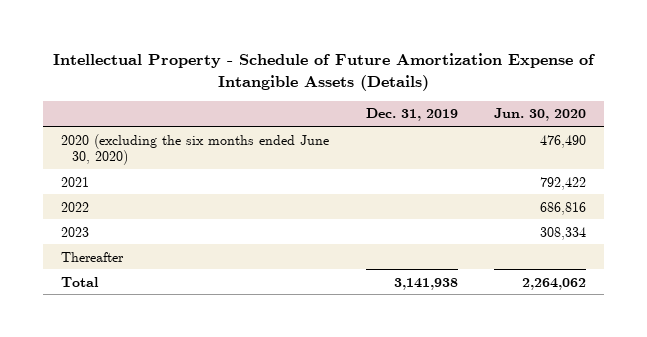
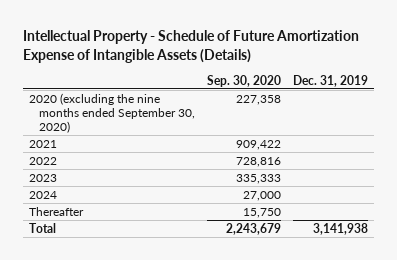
[493,108,586,122] Jun. 30, 2020 -> none
none -> [206,74,281,87] Sep. 30, 2020
[61,133,330,166] 2020 (excluding the six months ended June 30, 2020) -> [29,92,195,133] 2020 (excluding the nine months ended September 30, 2020)
none -> [29,190,58,199] 2024

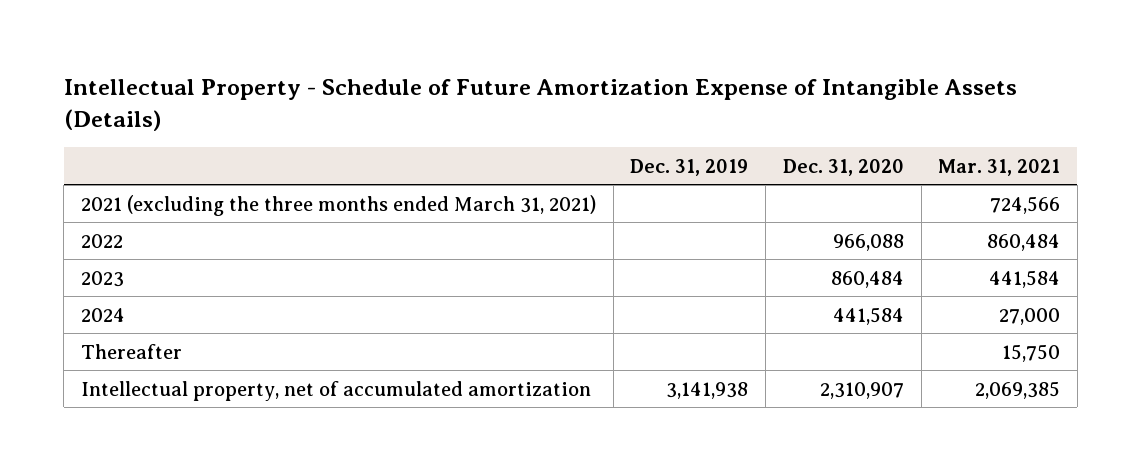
[206,74,281,87] Sep. 30, 2020 -> none
none -> [782,158,904,176] Dec. 31, 2020
none -> [938,158,1061,176] Mar. 31, 2021
[29,139,58,148] 2021 -> none
[29,92,195,133] 2020 (excluding the nine months ended September 30, 2020) -> [81,194,597,216] 2021 (excluding the three months ended March 31, 2021)
[29,222,57,233] Total -> [81,380,592,401] Intellectual property, net of accumulated amortization

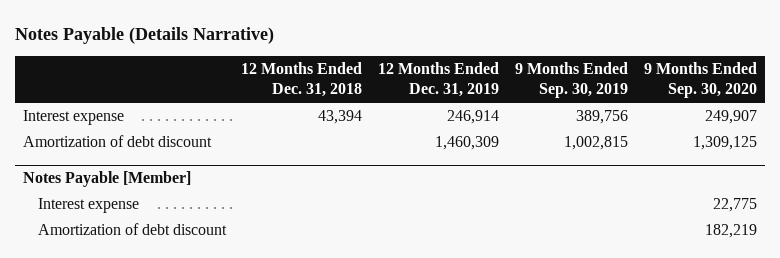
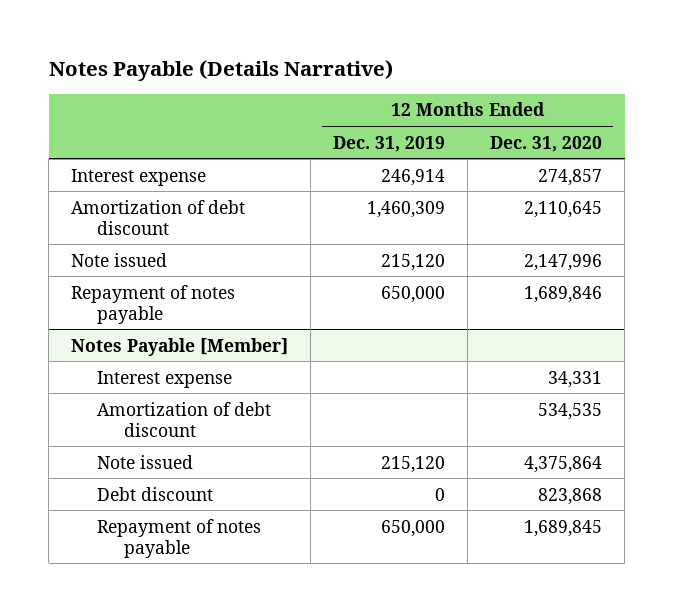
[241,61,363,98] 12 Months Ended Dec. 31, 2018 -> none
[514,61,628,99] 9 Months Ended Sep. 30, 2019 -> none
[643,61,757,99] 9 Months Ended Sep. 30, 2020 -> none
none -> [490,135,603,152] Dec. 31, 2020
none -> [71,252,168,267] Note issued
none -> [71,284,236,324] Repayment of notes payable
none -> [97,454,194,469] Note issued
none -> [97,486,214,501] Debt discount
none -> [97,518,262,558] Repayment of notes payable

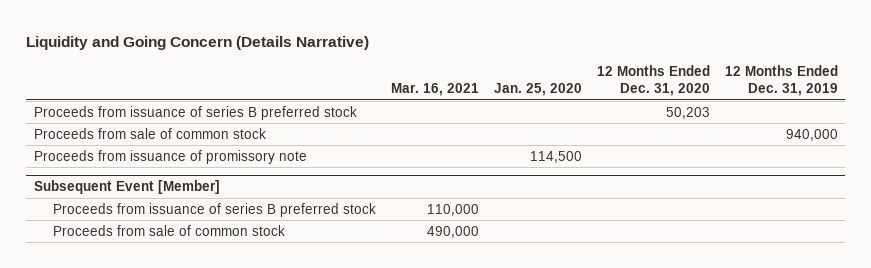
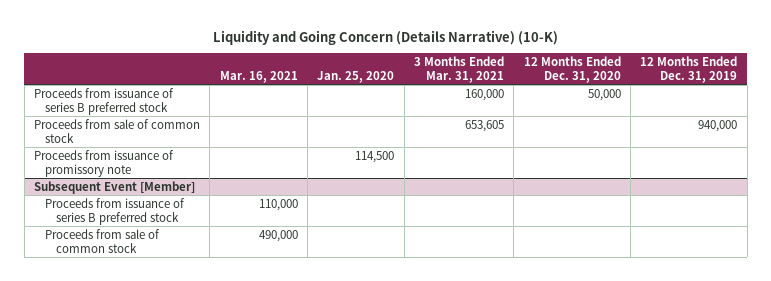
[26,35,370,50] Liquidity and Going Concern (Details Narrative) -> [212,29,558,45] Liquidity and Going Concern (Details Narrative) (10-K)
none -> [414,55,505,83] 3 Months Ended Mar. 31, 2021
[665,106,710,119] 50,203 -> [587,88,621,101] 50,000

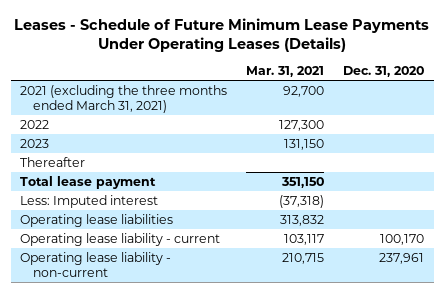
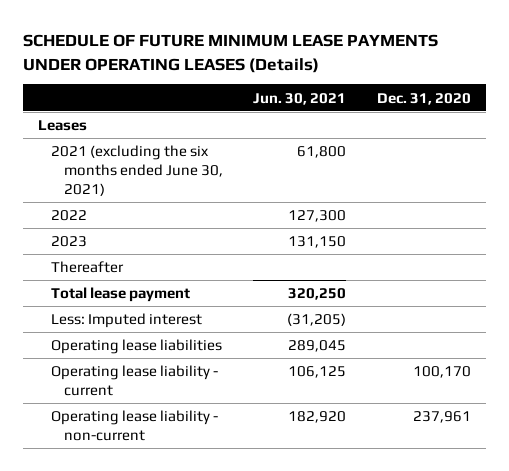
[14,17,430,53] Leases - Schedule of Future Minimum Lease Payments Under Operating Leases (Details) -> [23,34,439,73] SCHEDULE OF FUTURE MINIMUM LEASE PAYMENTS UNDER OPERATING LEASES (Details)
[246,66,325,78] Mar. 31, 2021 -> none
none -> [253,92,347,105] Jun. 30, 2021
none -> [38,120,88,132] Leases
[20,84,228,113] 2021 (excluding the three months ended March 31, 2021) -> [51,145,223,196] 2021 (excluding the six months ended June 30, 2021)

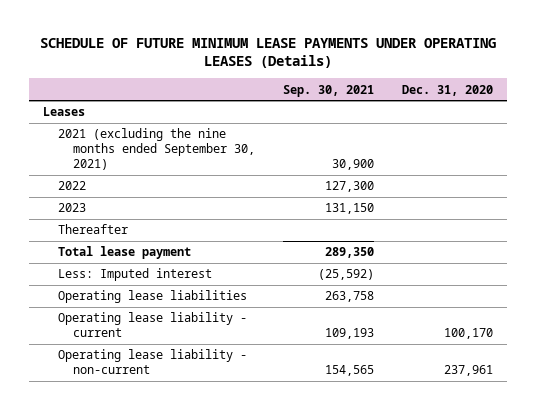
[253,92,347,105] Jun. 30, 2021 -> none
none -> [283,84,375,97] Sep. 30, 2021
[51,145,223,196] 2021 (excluding the six months ended June 30, 2021) -> [58,128,256,171] 2021 (excluding the nine months ended September 30, 2021)

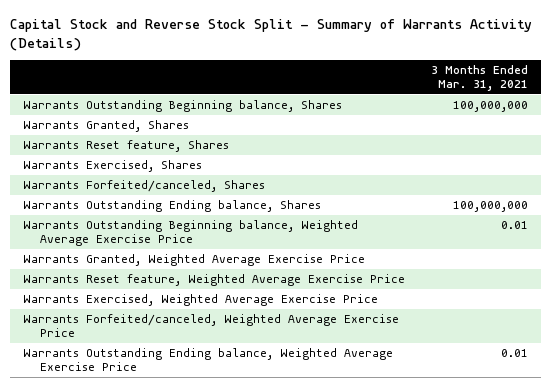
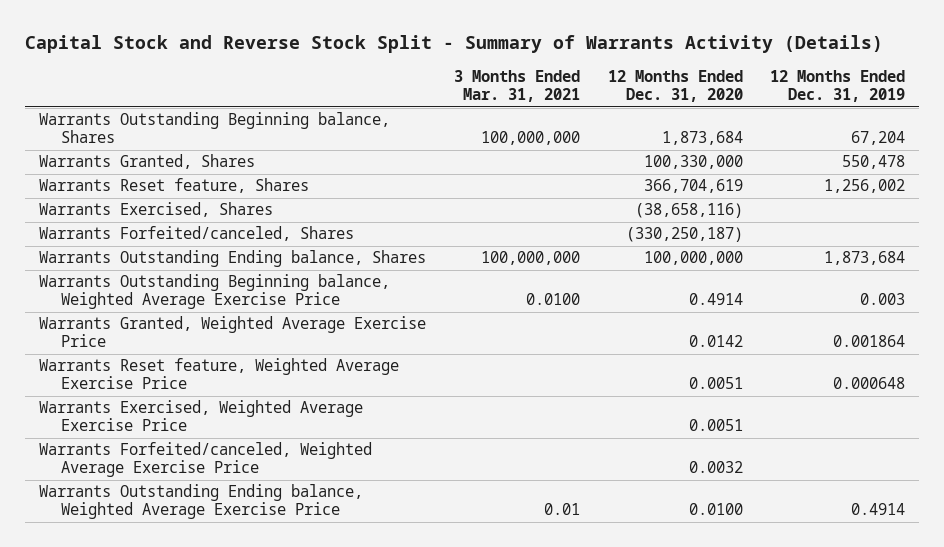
none -> [607,70,743,103] 12 Months Ended Dec. 31, 2020
none -> [770,70,906,103] 12 Months Ended Dec. 31, 2019
[501,220,529,229] 0.01 -> [525,293,580,306] 0.0100

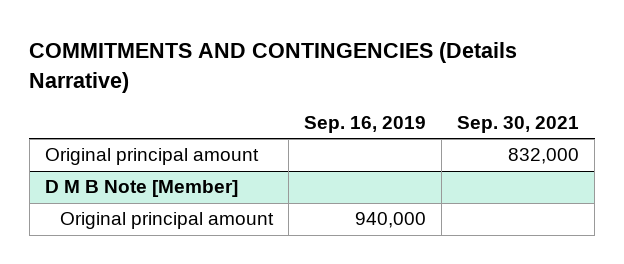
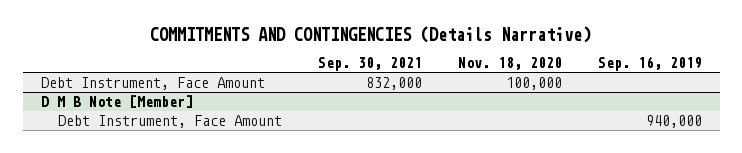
none -> [457,57,562,71] Nov. 18, 2020
[44,148,259,166] Original principal amount -> [40,76,265,90] Debt Instrument, Face Amount
[59,212,274,230] Original principal amount -> [58,114,283,128] Debt Instrument, Face Amount

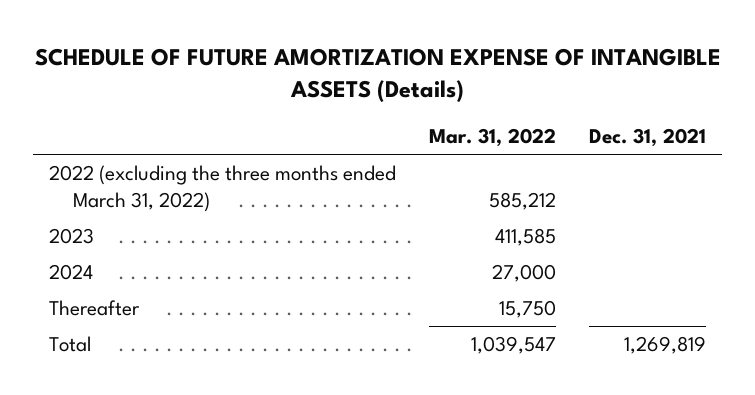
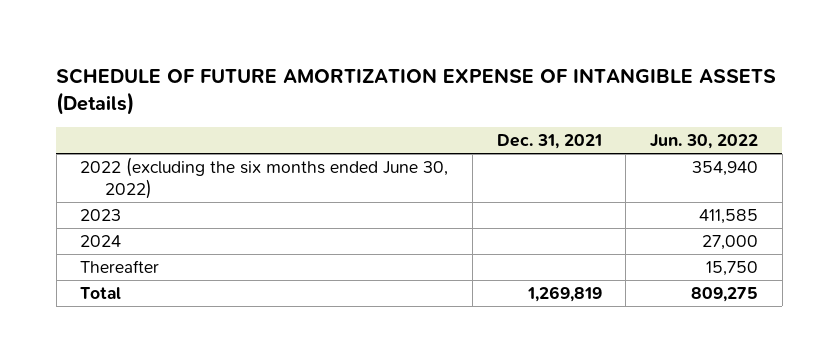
[429,128,557,148] Mar. 31, 2022 -> none
none -> [650,133,759,149] Jun. 30, 2022
[49,165,397,212] 2022 (excluding the three months ended March 31, 2022) -> [80,156,449,199] 2022 (excluding the six months ended June 30, 2022)

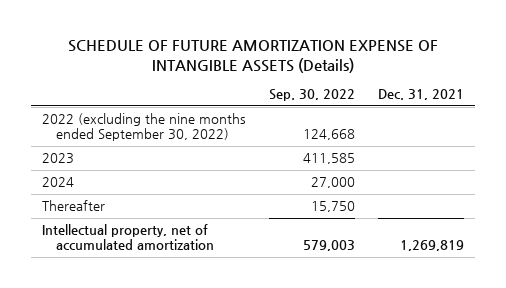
[650,133,759,149] Jun. 30, 2022 -> none
none -> [269,89,356,102] Sep. 30, 2022
[80,156,449,199] 2022 (excluding the six months ended June 30, 2022) -> [42,113,247,142] 2022 (excluding the nine months ended September 30, 2022)
[80,286,122,299] Total -> [42,224,215,251] Intellectual property, net of accumulated amortization

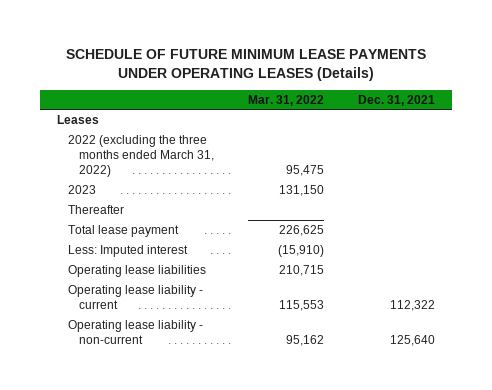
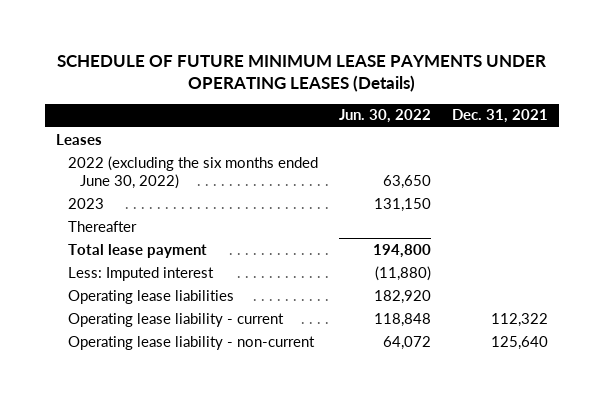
[247,94,324,106] Mar. 31, 2022 -> none
none -> [339,109,432,124] Jun. 30, 2022
[67,134,214,178] 2022 (excluding the three months ended March 31, 2022) -> [68,155,319,190] 2022 (excluding the six months ended June 30, 2022)

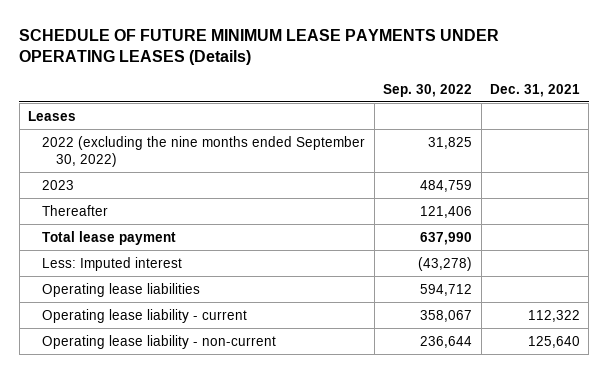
[339,109,432,124] Jun. 30, 2022 -> none
none -> [383,83,473,97] Sep. 30, 2022
[68,155,319,190] 2022 (excluding the six months ended June 30, 2022) -> [42,135,366,167] 2022 (excluding the nine months ended September 30, 2022)

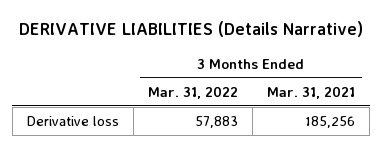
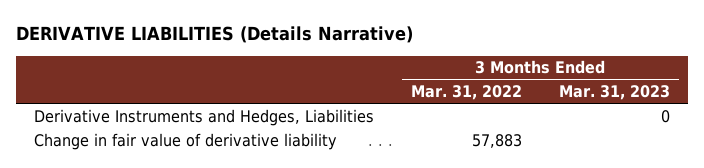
[266,85,355,99] Mar. 31, 2021 -> none
none -> [558,84,670,100] Mar. 31, 2023
none -> [34,108,375,126] Derivative Instruments and Hedges, Liabilities
[26,116,119,127] Derivative loss -> [34,132,338,150] Change in fair value of derivative liability

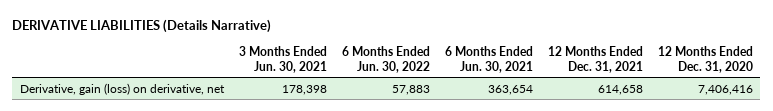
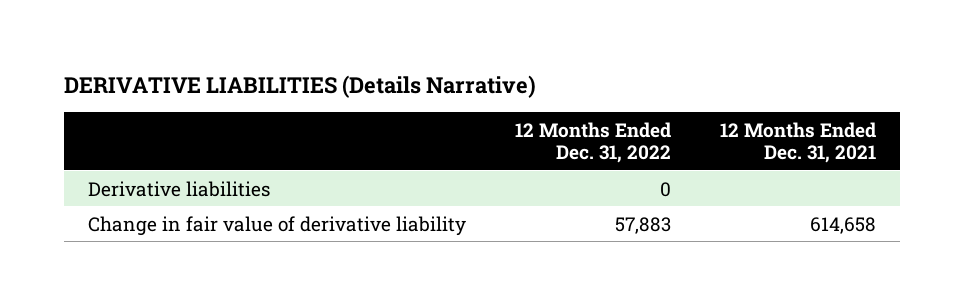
[238,46,327,73] 3 Months Ended Jun. 30, 2021 -> none
[341,46,430,73] 6 Months Ended Jun. 30, 2022 -> none
[444,46,533,73] 6 Months Ended Jun. 30, 2021 -> none
[657,46,753,73] 12 Months Ended Dec. 31, 2020 -> none
none -> [515,121,672,163] 12 Months Ended Dec. 31, 2022
none -> [88,180,271,197] Derivative liabilities
[19,82,225,95] Derivative, gain (loss) on derivative, net -> [88,215,467,236] Change in fair value of derivative liability

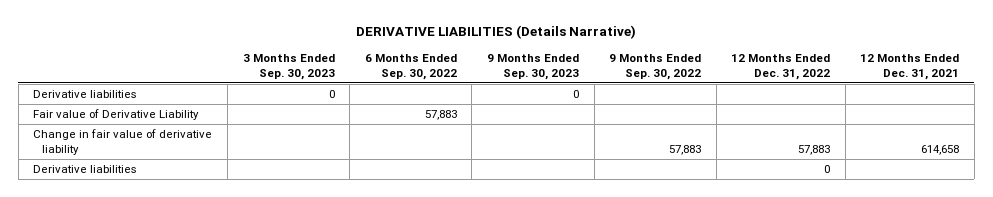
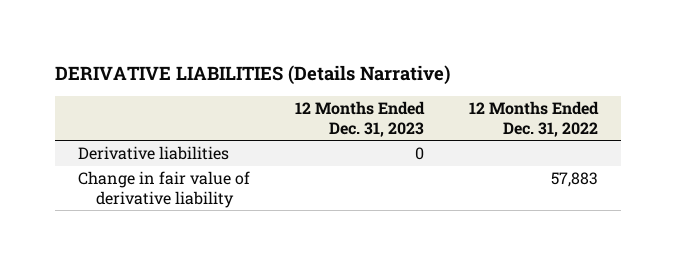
[242,54,335,80] 3 Months Ended Sep. 30, 2023 -> none
[364,54,457,80] 6 Months Ended Sep. 30, 2022 -> none
[486,54,579,80] 9 Months Ended Sep. 30, 2023 -> none
[609,54,702,80] 9 Months Ended Sep. 30, 2022 -> none
[860,54,960,80] 12 Months Ended Dec. 31, 2021 -> none
none -> [295,101,426,137] 12 Months Ended Dec. 31, 2023
[33,109,200,121] Fair value of Derivative Liability -> none
[33,165,137,174] Derivative liabilities -> none

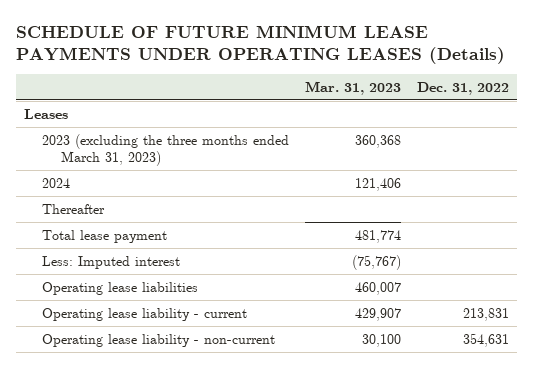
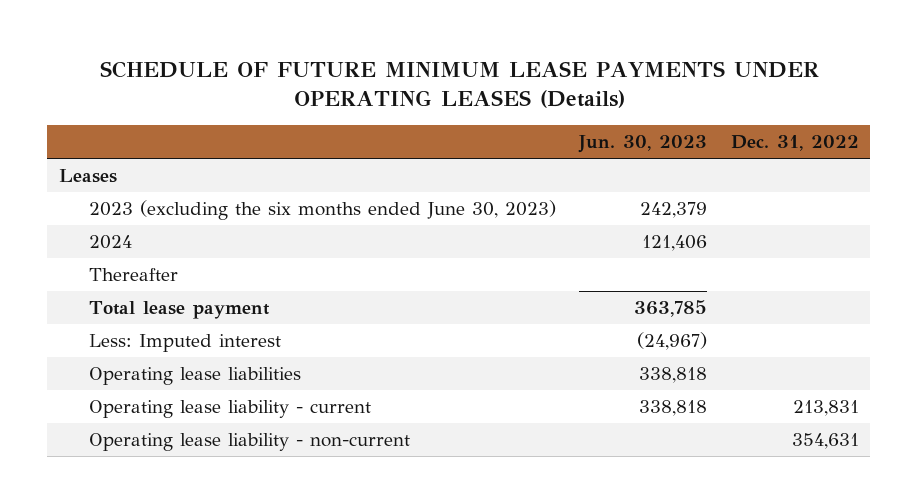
[305,80,402,95] Mar. 31, 2023 -> none
none -> [578,135,708,154] Jun. 30, 2023
[42,133,290,166] 2023 (excluding the three months ended March 31, 2023) -> [89,200,557,221] 2023 (excluding the six months ended June 30, 2023)

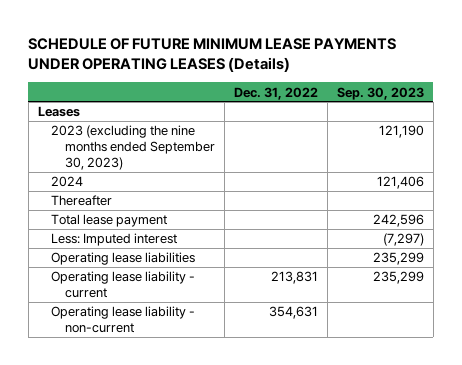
[578,135,708,154] Jun. 30, 2023 -> none
none -> [336,86,424,100] Sep. 30, 2023
[89,200,557,221] 2023 (excluding the six months ended June 30, 2023) -> [51,125,215,170] 2023 (excluding the nine months ended September 30, 2023)

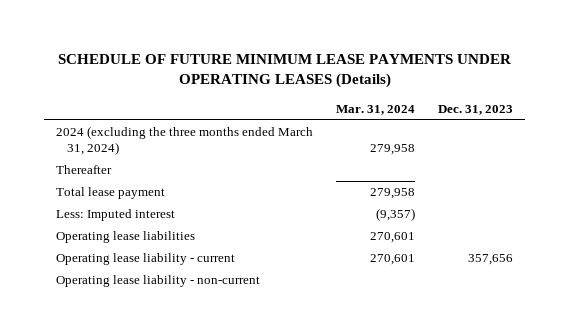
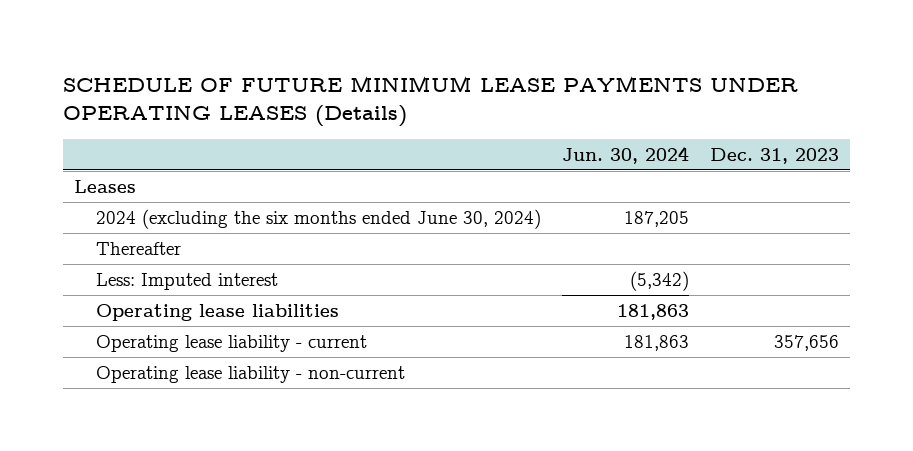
[336,104,416,115] Mar. 31, 2024 -> none
none -> [561,145,689,164] Jun. 30, 2024
none -> [73,179,136,193] Leases
[55,126,313,155] 2024 (excluding the three months ended March 31, 2024) -> [95,208,541,229] 2024 (excluding the six months ended June 30, 2024)
[55,187,165,200] Total lease payment -> none

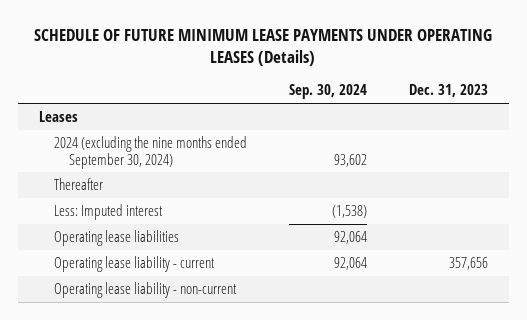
[561,145,689,164] Jun. 30, 2024 -> none
none -> [288,84,367,100] Sep. 30, 2024
[95,208,541,229] 2024 (excluding the six months ended June 30, 2024) -> [53,135,247,169] 2024 (excluding the nine months ended September 30, 2024)

